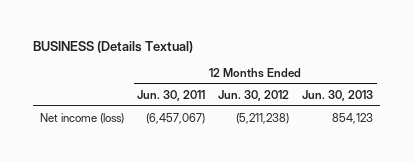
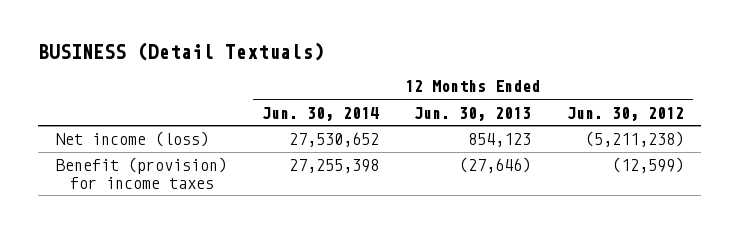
[33,40,194,53] BUSINESS (Details Textual) -> [38,42,325,62] BUSINESS (Detail Textuals)
[136,89,205,101] Jun. 30, 2011 -> none
none -> [262,106,380,121] Jun. 30, 2014
none -> [55,157,227,189] Benefit (provision) for income taxes

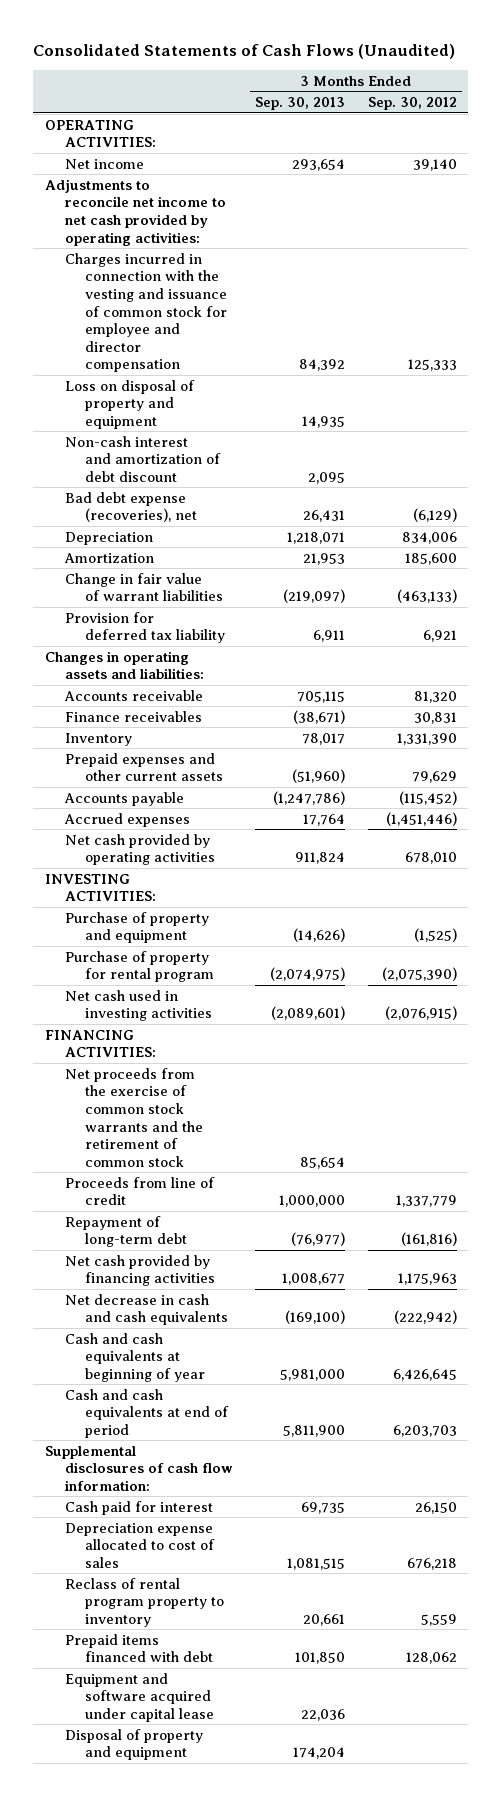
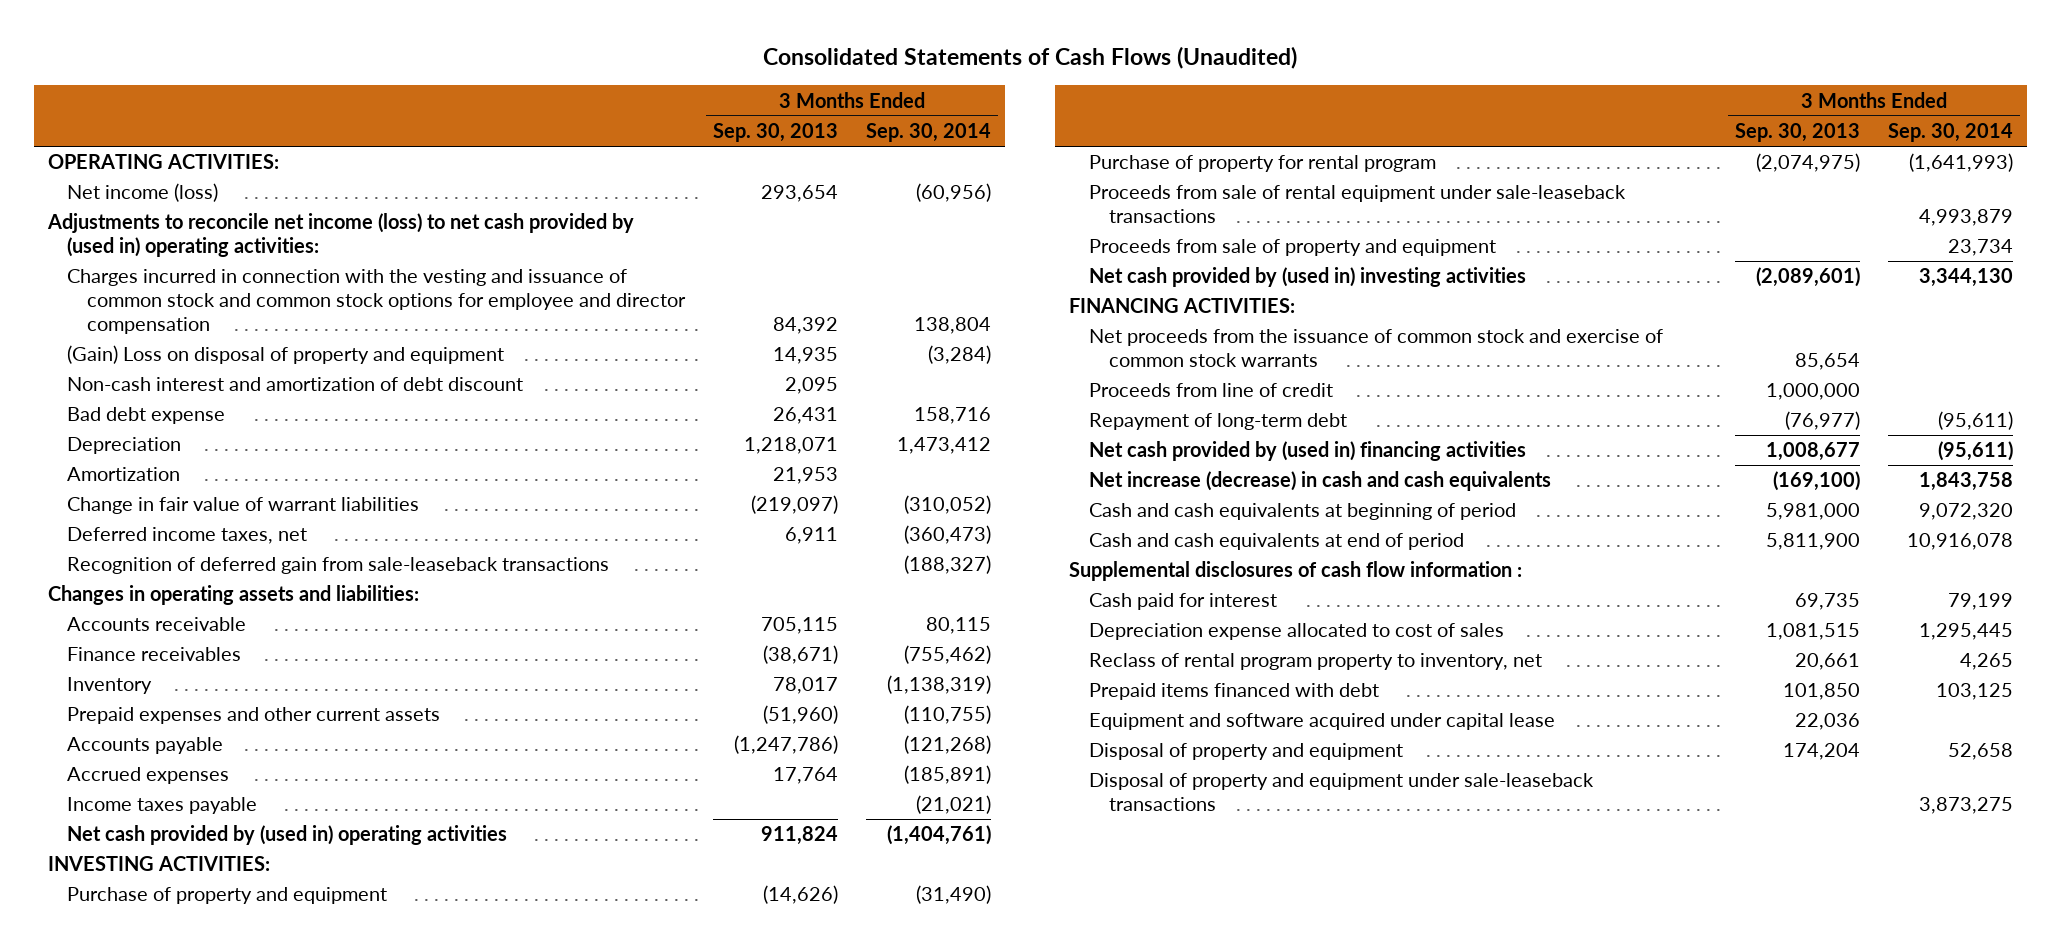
[367,97,457,111] Sep. 30, 2012 -> none
none -> [866,123,992,143] Sep. 30, 2014
[64,158,144,169] Net income -> [67,183,219,203] Net income (loss)
[44,178,226,246] Adjustments to reconcile net income to net cash provided by operating activities: -> [46,213,634,258] Adjustments to reconcile net income (loss) to net cash provided by (used in) operating activities:
[64,252,228,373] Charges incurred in connection with the vesting and issuance of common stock for employee and director compensation -> [67,269,686,335] Charges incurred in connection with the vesting and issuance of common stock and common stock options for employee and director compensation
[64,379,195,429] Loss on disposal of property and equipment -> [67,345,505,365] (Gain) Loss on disposal of property and equipment
[64,491,198,523] Bad debt expense (recoveries), net -> [67,407,226,425] Bad debt expense
[64,611,226,644] Provision for deferred tax liability -> [67,527,308,545] Deferred income taxes, net
none -> [67,557,610,575] Recognition of deferred gain from sale-leaseback transactions
none -> [67,797,258,815] Income taxes payable
[64,833,216,866] Net cash provided by operating activities -> [67,825,508,846] Net cash provided by (used in) operating activities
none -> [1089,185,1627,224] Proceeds from sale of rental equipment under sale-leaseback transactions
none -> [1089,239,1497,257] Proceeds from sale of property and equipment
[64,989,213,1022] Net cash used in investing activities -> [1089,267,1527,288] Net cash provided by (used in) investing activities
[64,1067,204,1167] Net proceeds from the exercise of common stock warrants and the retirement of common stock -> [1089,329,1664,368] Net proceeds from the issuance of common stock and exercise of common stock warrants
[64,1254,216,1287] Net cash provided by financing activities -> [1089,441,1527,462] Net cash provided by (used in) financing activities
[64,1293,229,1326] Net decrease in cash and cash equivalents -> [1089,471,1552,492] Net increase (decrease) in cash and cash equivalents
[64,1332,206,1382] Cash and cash equivalents at beginning of year -> [1089,503,1517,521] Cash and cash equivalents at beginning of period
[44,1445,233,1491] Supplemental disclosures of cash flow information: -> [1069,561,1523,582] Supplemental disclosures of cash flow information :
[64,1577,225,1627] Reclass of rental program property to inventory -> [1089,653,1543,671] Reclass of rental program property to inventory, net
none -> [1089,773,1595,812] Disposal of property and equipment under sale-leaseback transactions

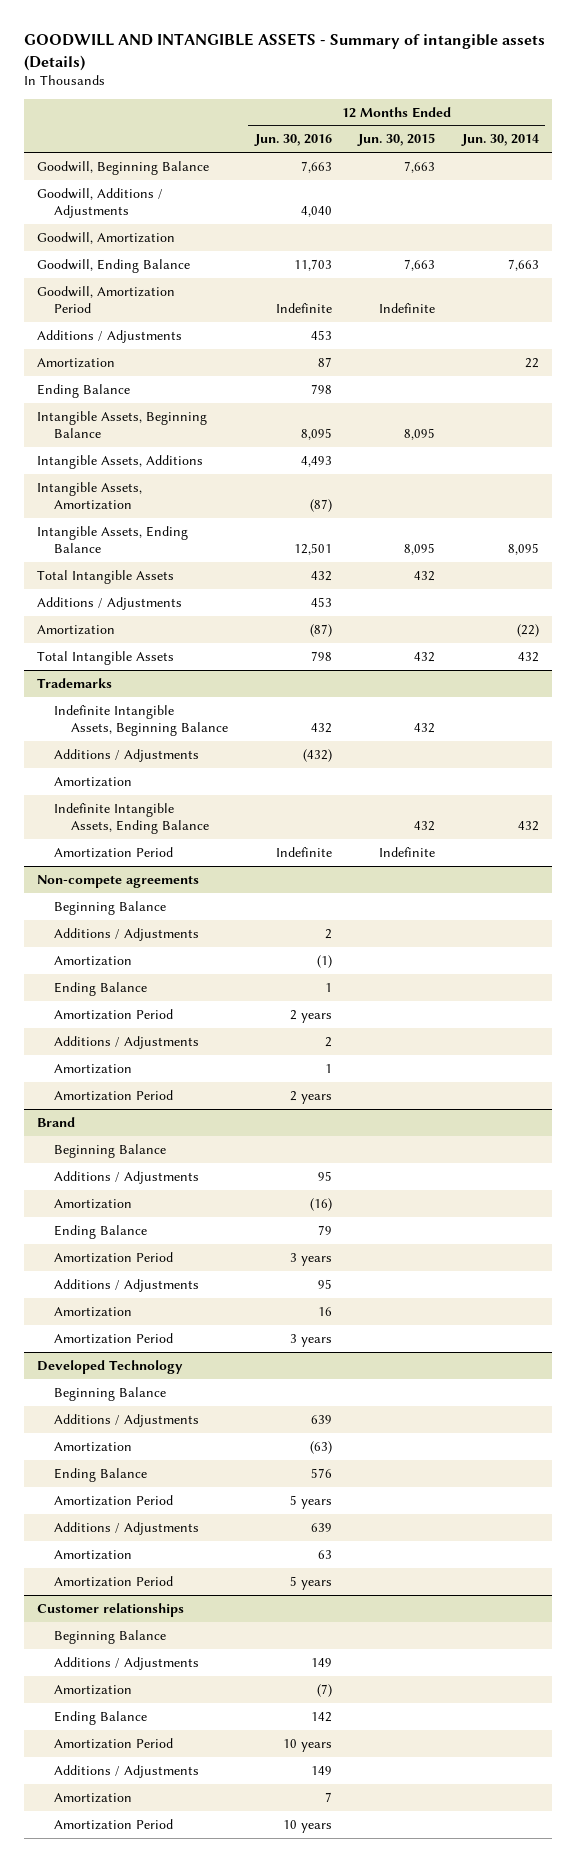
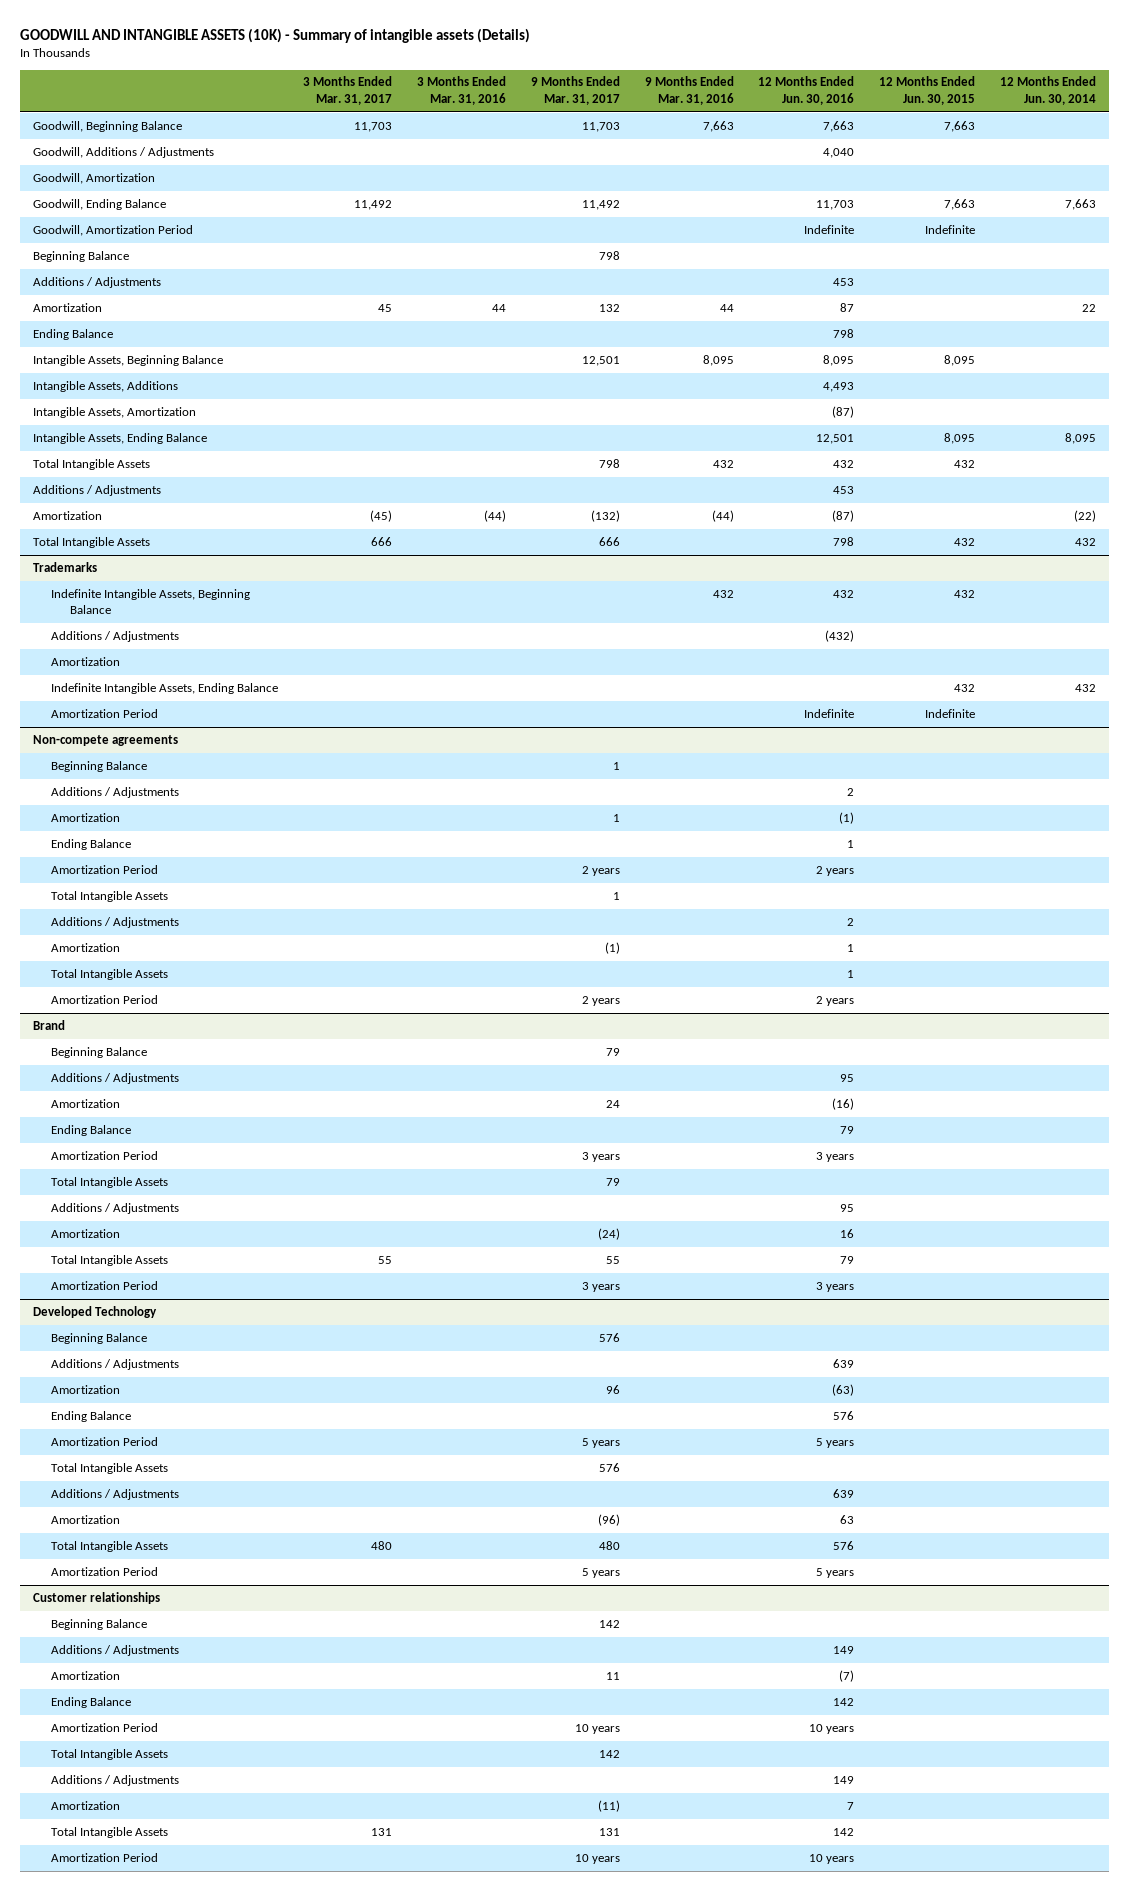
[23,33,545,71] GOODWILL AND INTANGIBLE ASSETS - Summary of intangible assets (Details) -> [20,27,531,43] GOODWILL AND INTANGIBLE ASSETS (10K) - Summary of intangible assets (Details)
none -> [303,76,393,105] 3 Months Ended Mar. 31, 2017
none -> [416,76,506,105] 3 Months Ended Mar. 31, 2016
none -> [530,76,620,105] 9 Months Ended Mar. 31, 2017
none -> [644,76,734,105] 9 Months Ended Mar. 31, 2016
none -> [32,250,129,262] Beginning Balance
none -> [51,890,169,902] Total Intangible Assets
none -> [51,968,169,980] Total Intangible Assets
none -> [51,1176,169,1188] Total Intangible Assets
none -> [51,1254,169,1266] Total Intangible Assets
none -> [51,1462,169,1474] Total Intangible Assets
none -> [51,1540,169,1552] Total Intangible Assets
none -> [51,1748,169,1760] Total Intangible Assets
none -> [51,1826,169,1838] Total Intangible Assets

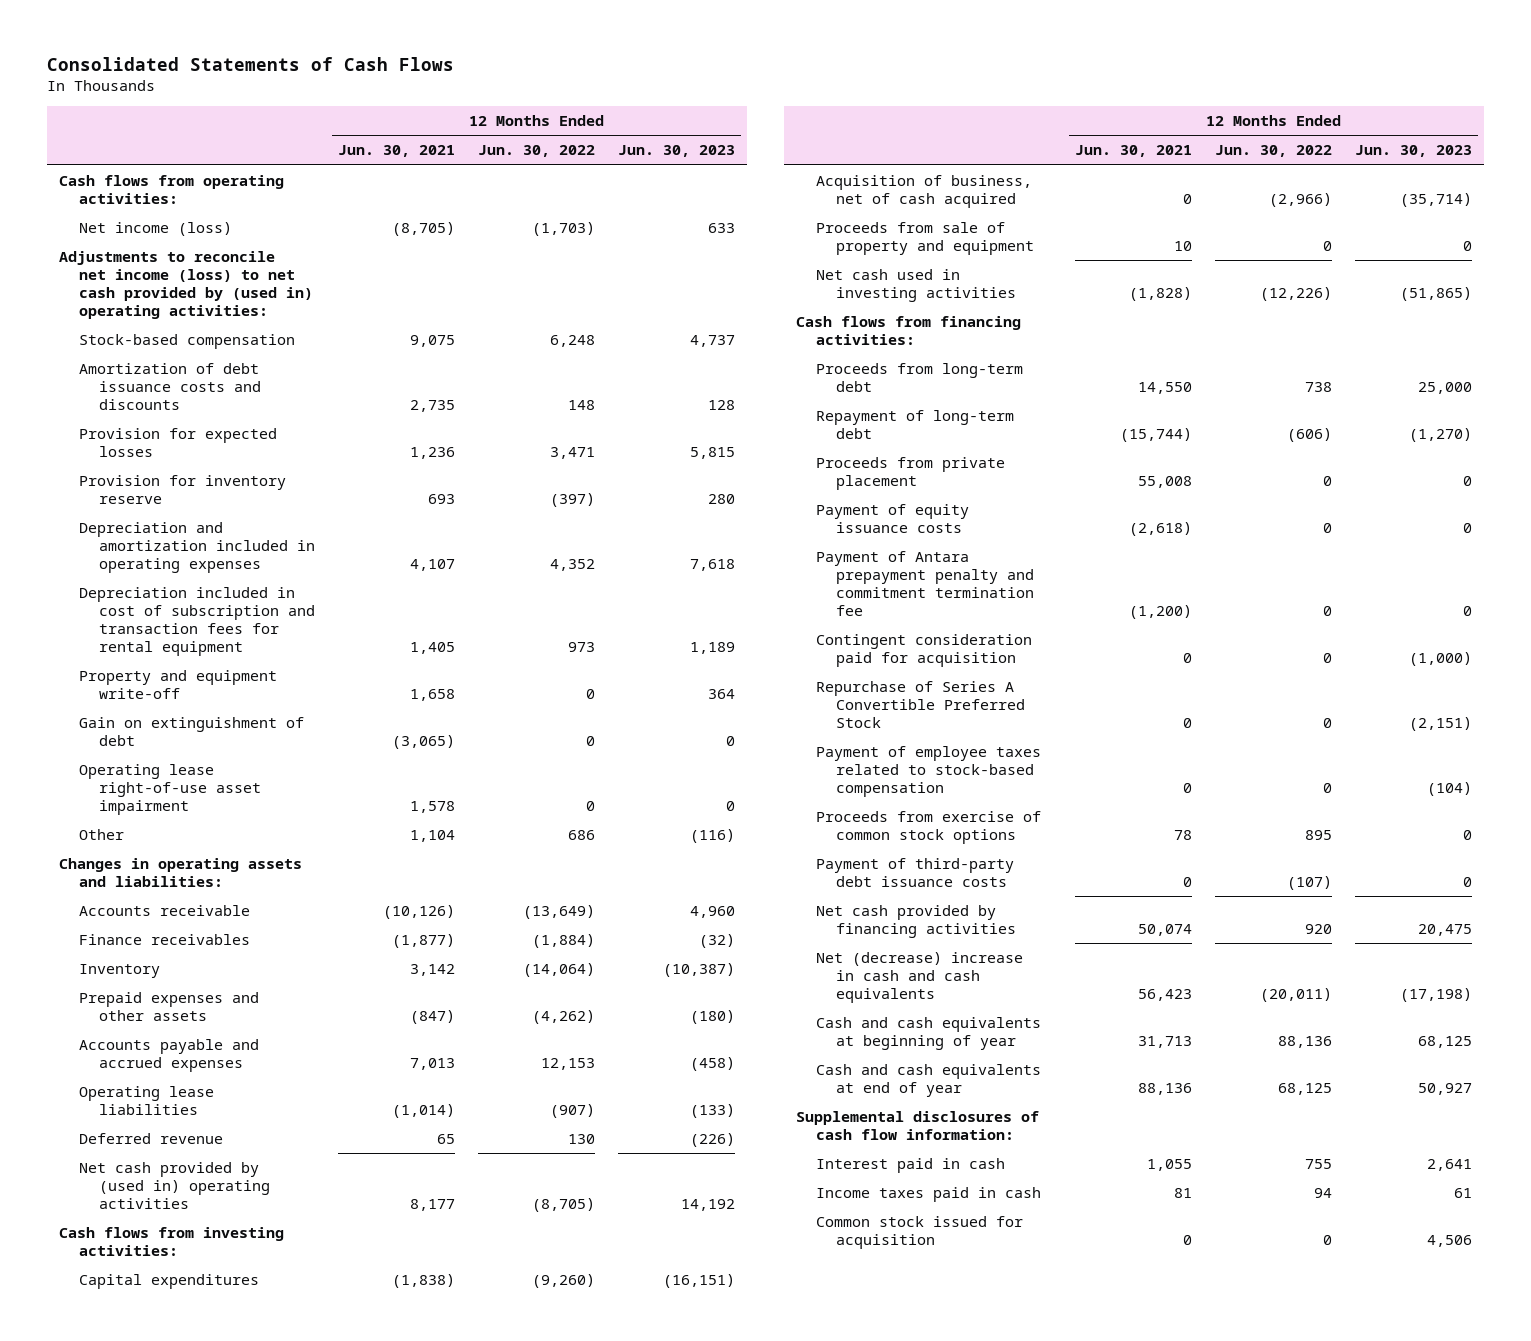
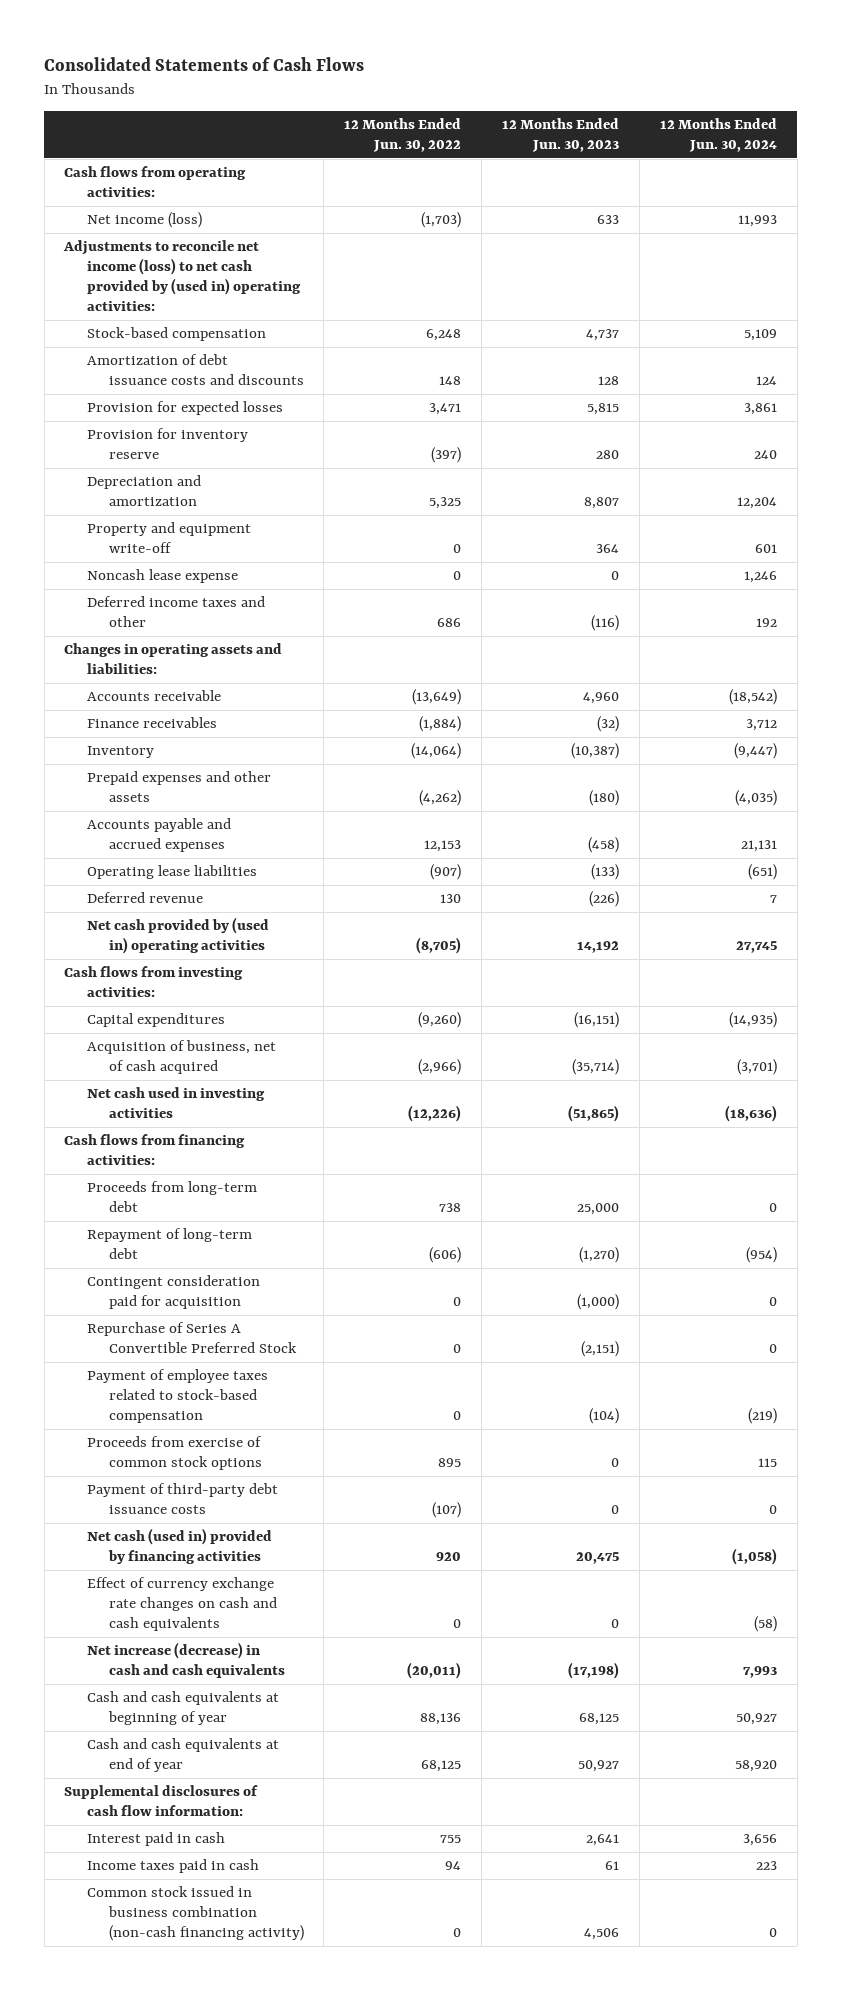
[338,145,456,158] Jun. 30, 2021 -> none
none -> [659,118,777,153] 12 Months Ended Jun. 30, 2024
[78,587,316,656] Depreciation included in cost of subscription and transaction fees for rental equipment -> none
[78,522,316,573] Depreciation and amortization included in operating expenses -> [86,475,201,507] Depreciation and amortization
[550,558,596,571] 4,352 -> [429,497,462,510] 5,325
[690,558,736,571] 7,618 -> [584,497,620,510] 8,807
[78,717,304,747] Gain on extinguishment of debt -> none
[78,764,262,815] Operating lease right-of-use asset impairment -> none
none -> [86,569,238,584] Noncash lease expense
[78,829,124,841] Other -> [86,596,265,628] Deferred income taxes and other
[816,222,1035,256] Proceeds from sale of property and equipment -> none
[816,457,1006,491] Proceeds from private placement -> none
[816,504,970,534] Payment of equity issuance costs -> none
[816,551,1035,616] Payment of Antara prepayment penalty and commitment termination fee -> none
[816,905,1017,939] Net cash provided by financing activities -> [86,1528,272,1565] Net cash (used in) provided by financing activities
none -> [86,1577,277,1632] Effect of currency exchange rate changes on cash and cash equivalents
[816,952,1024,1003] Net (decrease) increase in cash and cash equivalents -> [86,1642,285,1679] Net increase (decrease) in cash and cash equivalents
[816,1216,1024,1250] Common stock issued for acquisition -> [86,1886,304,1942] Common stock issued in business combination (non-cash financing activity)

